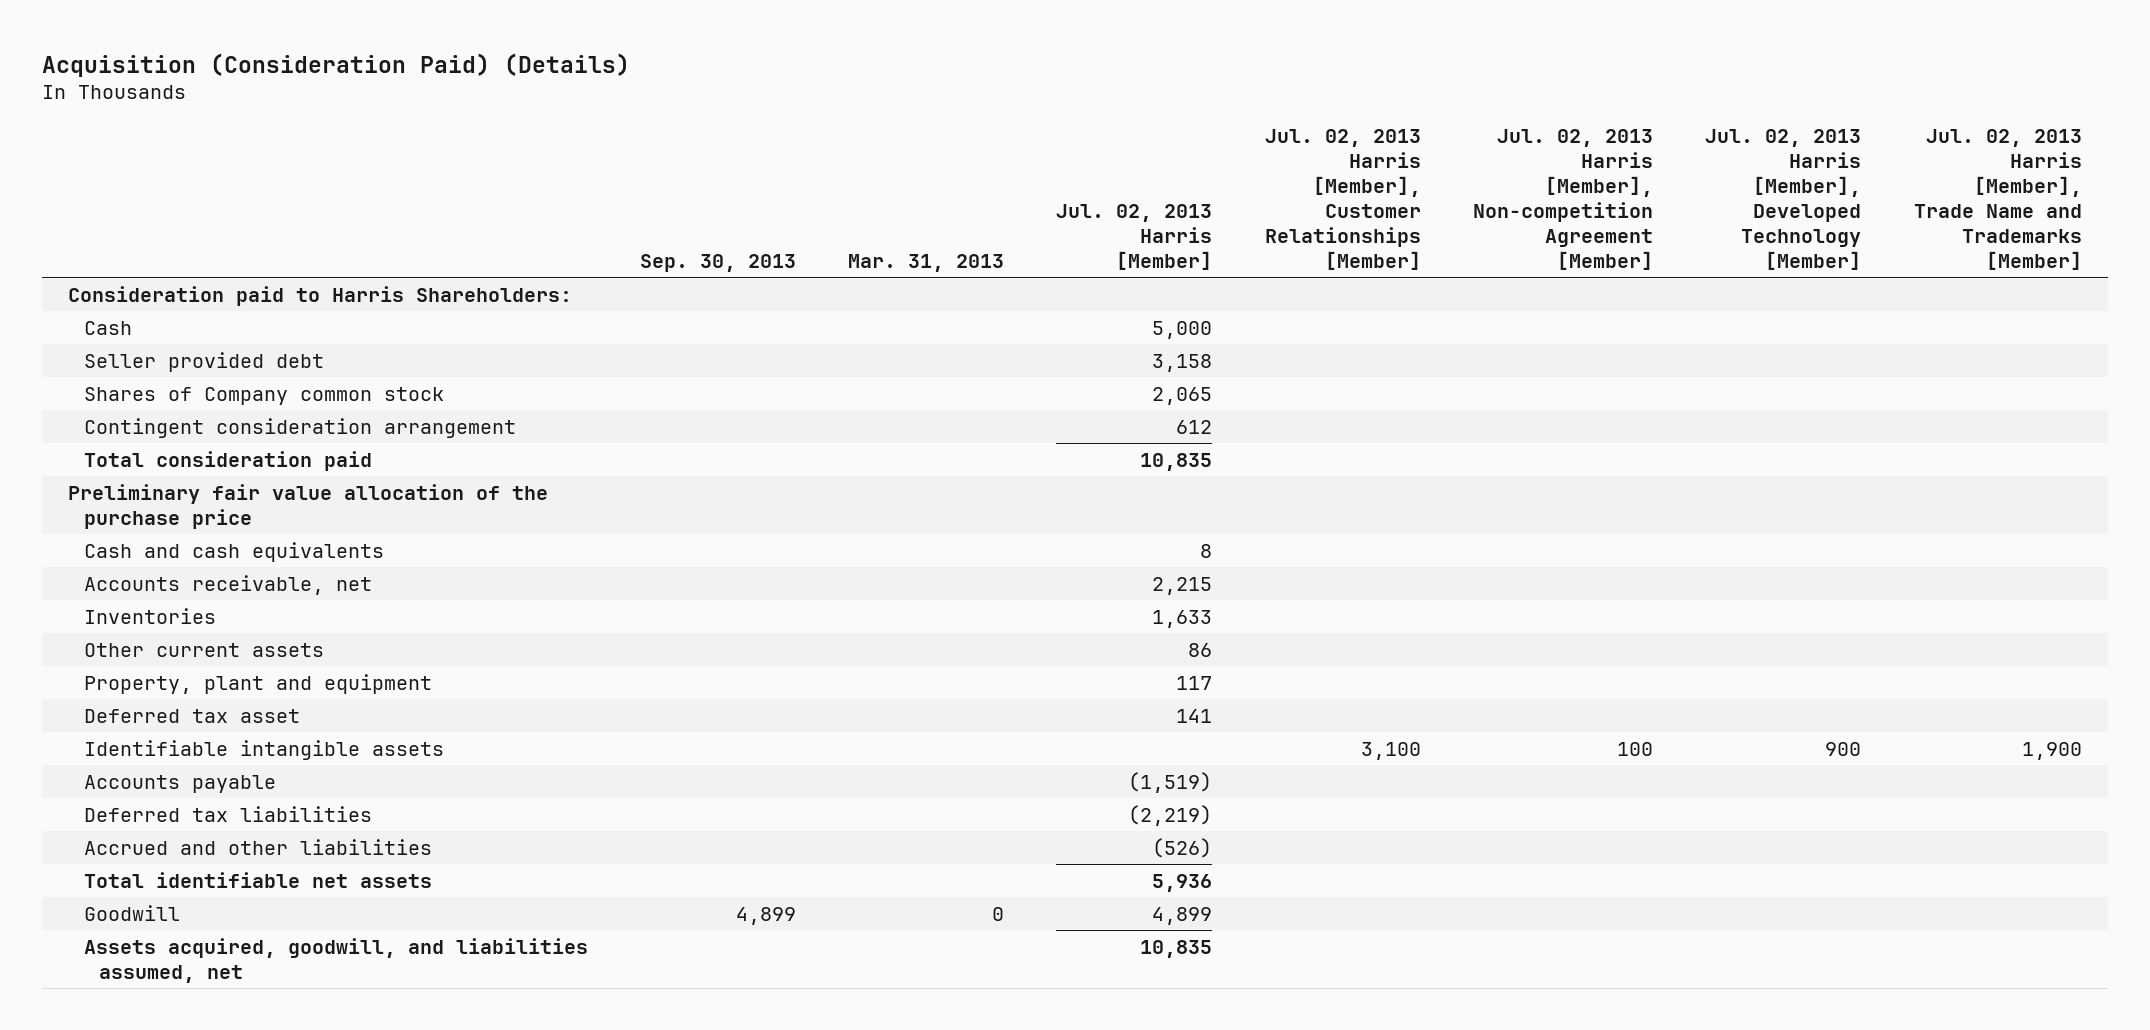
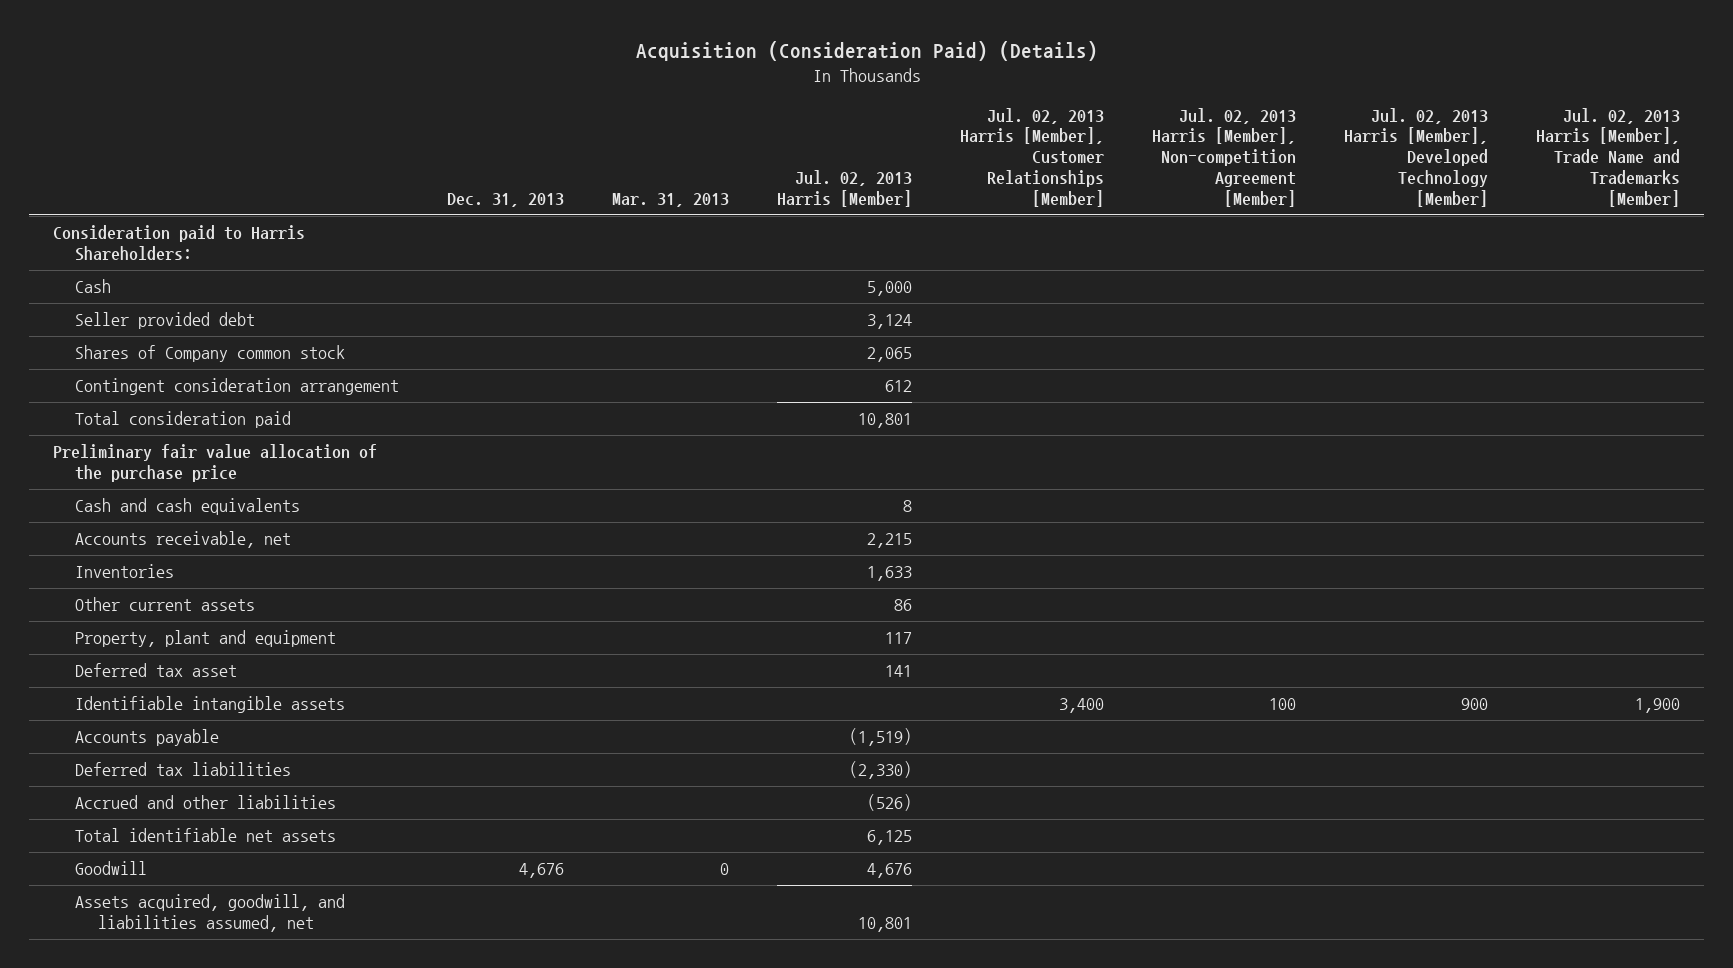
[639,253,796,272] Sep. 30, 2013 -> none
none -> [447,192,565,207] Dec. 31, 2013
[1152,353,1213,372] 3,158 -> [867,314,913,330] 3,124
[1140,452,1213,471] 10,835 -> [858,413,913,429] 10,801
[1360,741,1421,760] 3,100 -> [1059,698,1105,714] 3,400
[1128,804,1213,826] (2,219) -> [849,761,913,780] (2,330)
[1152,873,1213,892] 5,936 -> [867,830,913,846] 6,125
[1152,906,1213,925] 4,899 -> [867,863,913,879] 4,676
[1140,939,1213,958] 10,835 -> [858,917,913,933] 10,801

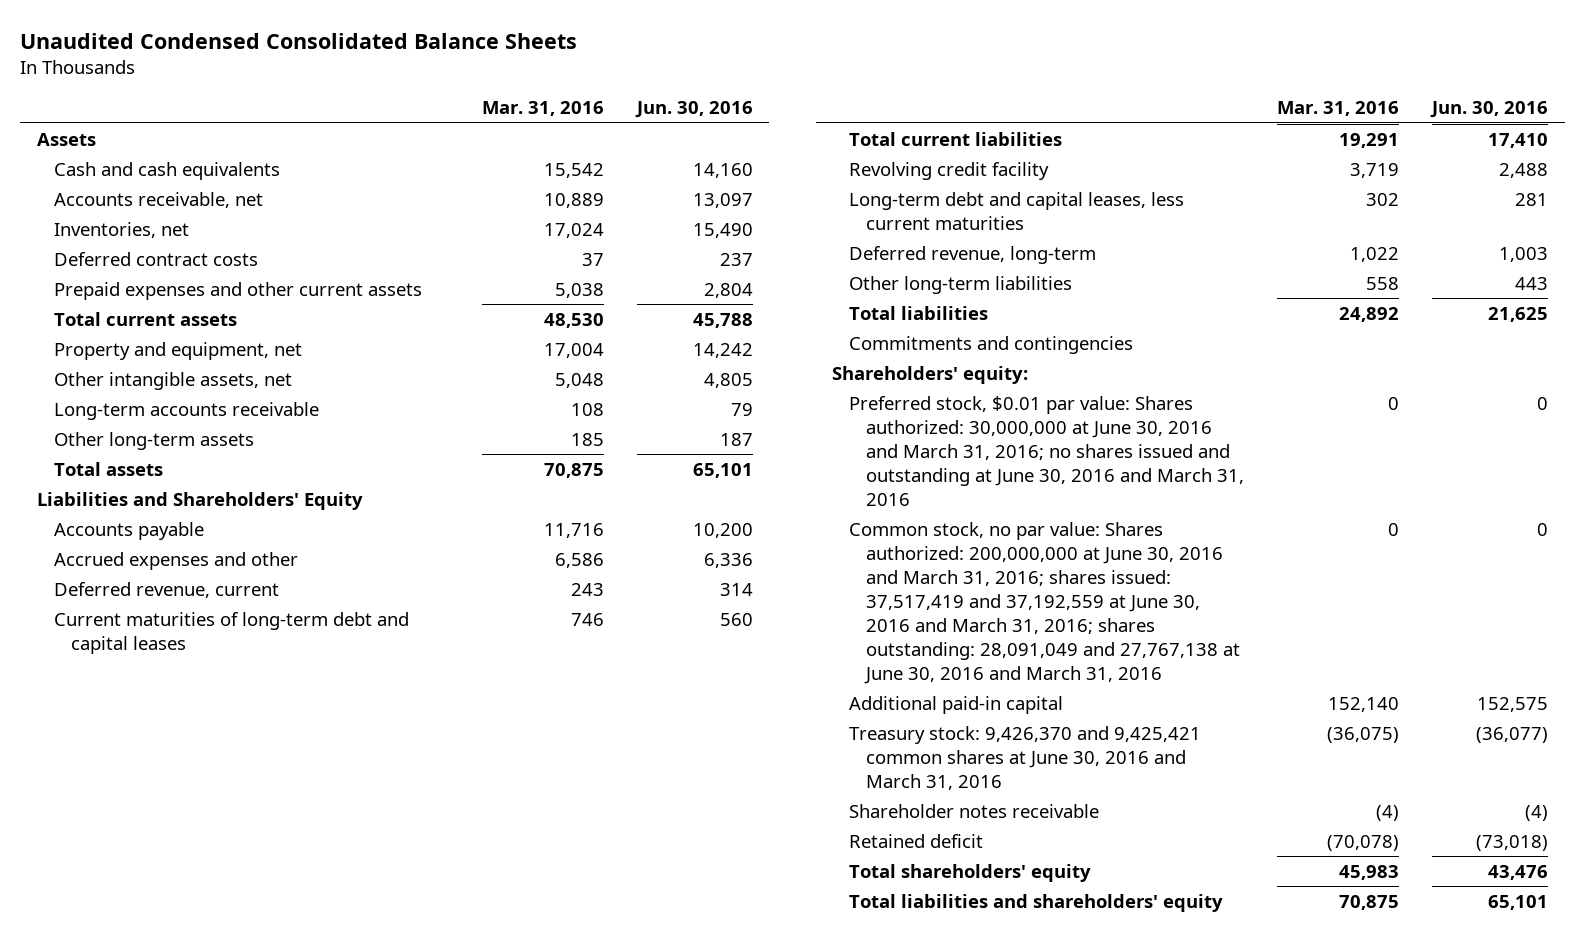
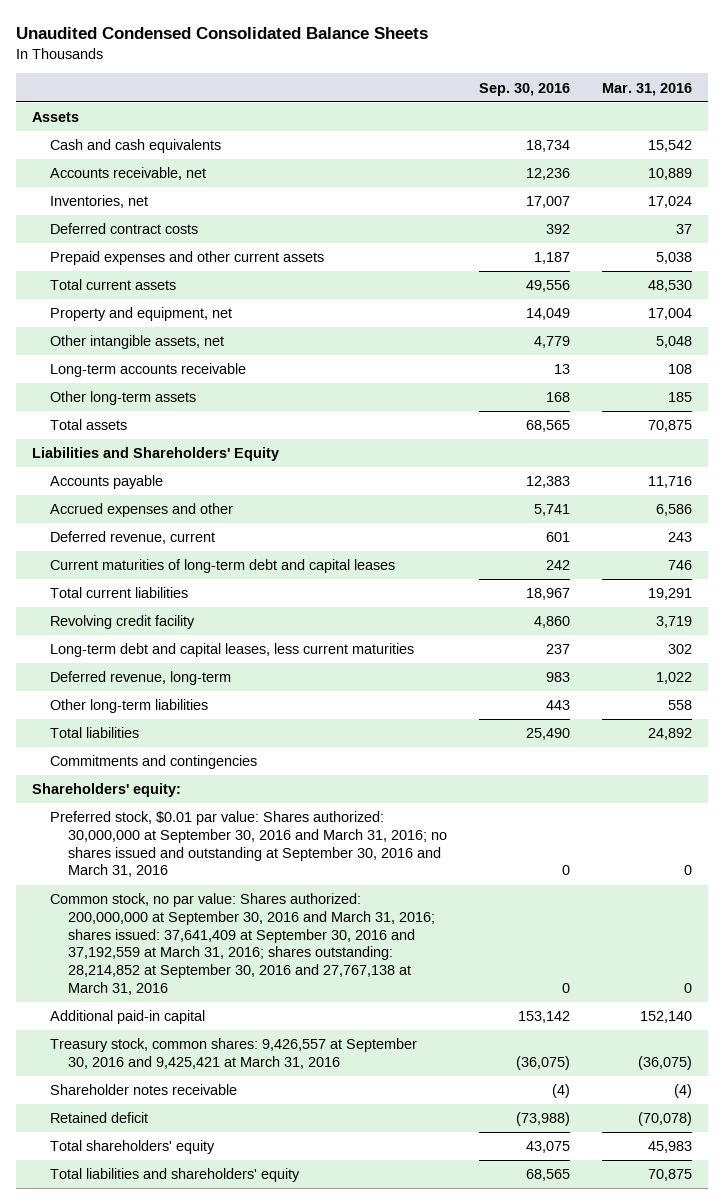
[634,101,753,119] Jun. 30, 2016 -> none
none -> [478,82,570,96] Sep. 30, 2016
[849,395,1245,506] Preferred stock, $0.01 par value: Shares authorized: 30,000,000 at June 30, 2016 and March 31, 2016; no shares issued and outstanding at June 30, 2016 and March 31, 2016 -> [50,811,448,878] Preferred stock, $0.01 par value: Shares authorized: 30,000,000 at September 30, 2016 and March 31, 2016; no shares issued and outstanding at September 30, 2016 and March 31, 2016
[849,521,1241,684] Common stock, no par value: Shares authorized: 200,000,000 at June 30, 2016 and March 31, 2016; shares issued: 37,517,419 and 37,192,559 at June 30, 2016 and March 31, 2016; shares outstanding: 28,091,049 and 27,767,138 at June 30, 2016 and March 31, 2016 -> [50,893,436,995] Common stock, no par value: Shares authorized: 200,000,000 at September 30, 2016 and March 31, 2016; shares issued: 37,641,409 at September 30, 2016 and 37,192,559 at March 31, 2016; shares outstanding: 28,214,852 at September 30, 2016 and 27,767,138 at March 31, 2016
[849,725,1202,790] Treasury stock: 9,426,370 and 9,425,421 common shares at June 30, 2016 and March 31, 2016 -> [50,1038,418,1069] Treasury stock, common shares: 9,426,557 at September 30, 2016 and 9,425,421 at March 31, 2016

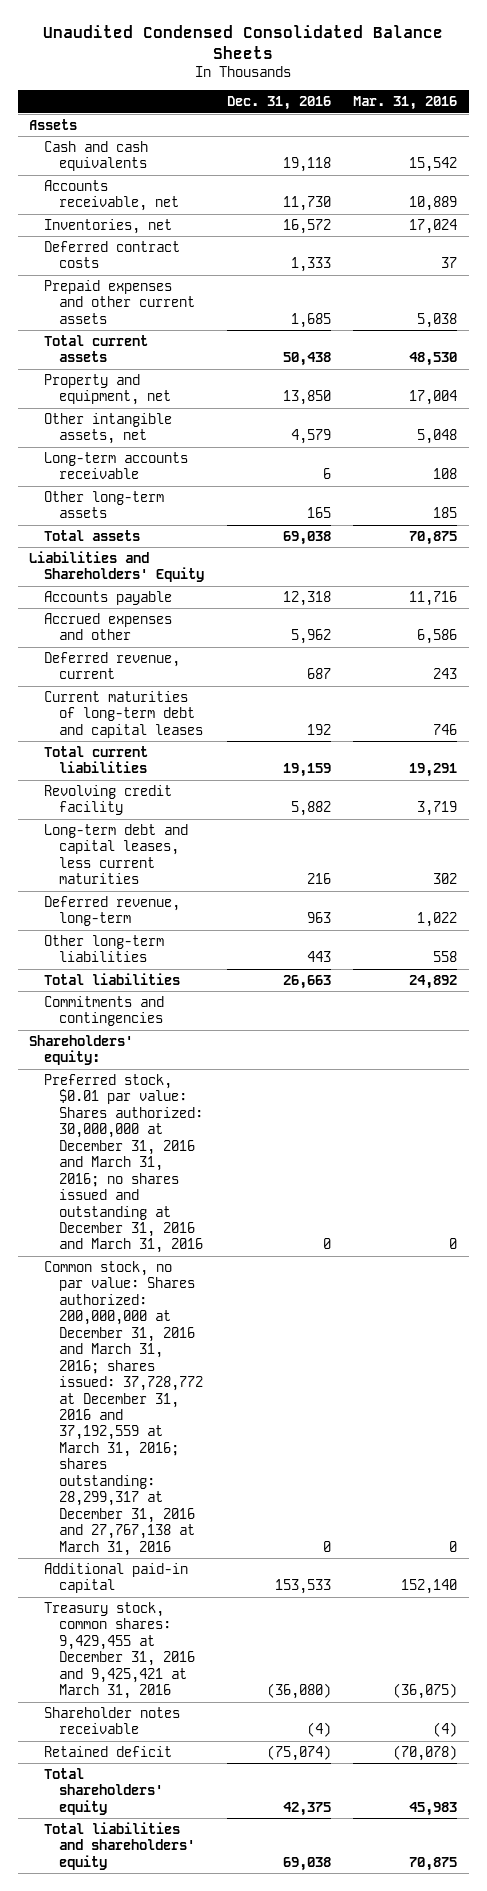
[478,82,570,96] Sep. 30, 2016 -> none
none -> [226,96,331,111] Dec. 31, 2016
[50,811,448,878] Preferred stock, $0.01 par value: Shares authorized: 30,000,000 at September 30, 2016 and March 31, 2016; no shares issued and outstanding at September 30, 2016 and March 31, 2016 -> [44,1073,204,1254] Preferred stock, $0.01 par value: Shares authorized: 30,000,000 at December 31, 2016 and March 31, 2016; no shares issued and outstanding at December 31, 2016 and March 31, 2016
[50,893,436,995] Common stock, no par value: Shares authorized: 200,000,000 at September 30, 2016 and March 31, 2016; shares issued: 37,641,409 at September 30, 2016 and 37,192,559 at March 31, 2016; shares outstanding: 28,214,852 at September 30, 2016 and 27,767,138 at March 31, 2016 -> [44,1260,204,1556] Common stock, no par value: Shares authorized: 200,000,000 at December 31, 2016 and March 31, 2016; shares issued: 37,728,772 at December 31, 2016 and 37,192,559 at March 31, 2016; shares outstanding: 28,299,317 at December 31, 2016 and 27,767,138 at March 31, 2016
[50,1038,418,1069] Treasury stock, common shares: 9,426,557 at September 30, 2016 and 9,425,421 at March 31, 2016 -> [44,1601,196,1700] Treasury stock, common shares: 9,429,455 at December 31, 2016 and 9,425,421 at March 31, 2016

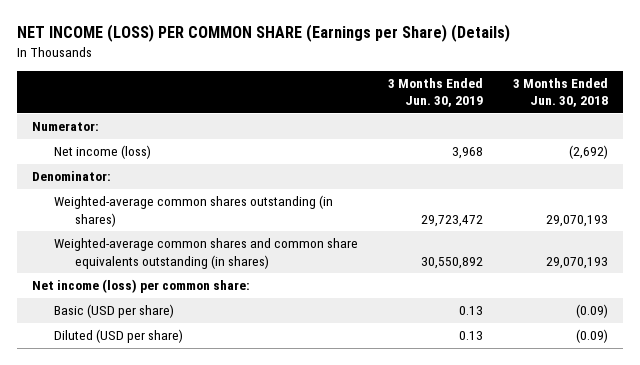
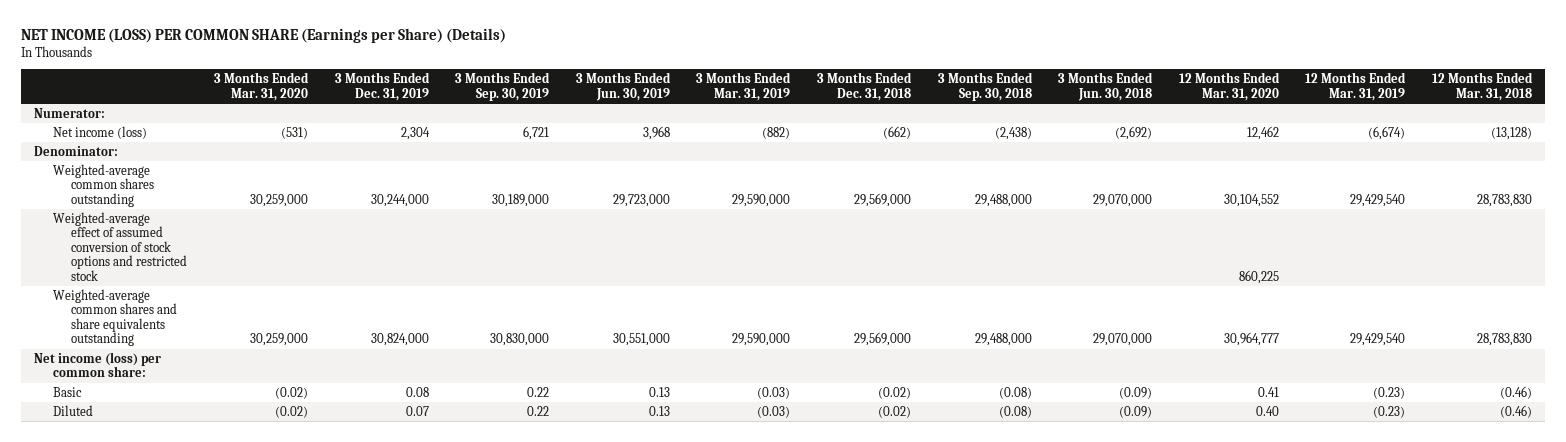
none -> [214,72,310,101] 3 Months Ended Mar. 31, 2020
none -> [334,72,430,101] 3 Months Ended Dec. 31, 2019
none -> [455,72,551,101] 3 Months Ended Sep. 30, 2019
none -> [696,72,792,101] 3 Months Ended Mar. 31, 2019
none -> [817,72,913,101] 3 Months Ended Dec. 31, 2018
none -> [937,72,1033,101] 3 Months Ended Sep. 30, 2018
none -> [1178,72,1280,101] 12 Months Ended Mar. 31, 2020
none -> [1305,72,1407,101] 12 Months Ended Mar. 31, 2019
none -> [1432,72,1534,101] 12 Months Ended Mar. 31, 2018
[53,195,333,227] Weighted-average common shares outstanding (in shares) -> [52,163,155,207] Weighted-average common shares outstanding
[420,214,483,227] 29,723,472 -> [612,193,670,207] 29,723,000
[545,214,608,227] 29,070,193 -> [1093,193,1153,207] 29,070,000
none -> [52,211,188,281] Weighted-average effect of assumed conversion of stock options and restricted stock
[53,238,358,269] Weighted-average common shares and common share equivalents outstanding (in shares) -> [52,288,178,347] Weighted-average common shares and share equivalents outstanding
[420,256,483,269] 30,550,892 -> [612,333,670,347] 30,551,000
[545,256,608,269] 29,070,193 -> [1093,333,1153,347] 29,070,000
[53,304,174,319] Basic (USD per share) -> [52,386,82,397] Basic
[53,329,183,344] Diluted (USD per share) -> [52,404,93,416] Diluted

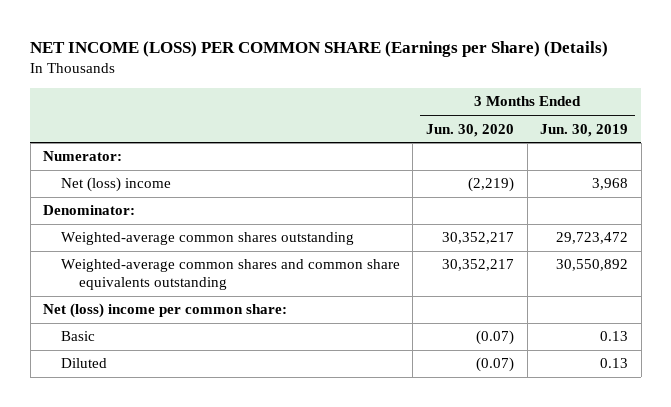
[214,72,310,101] 3 Months Ended Mar. 31, 2020 -> none
[334,72,430,101] 3 Months Ended Dec. 31, 2019 -> none
[455,72,551,101] 3 Months Ended Sep. 30, 2019 -> none
[696,72,792,101] 3 Months Ended Mar. 31, 2019 -> none
[817,72,913,101] 3 Months Ended Dec. 31, 2018 -> none
[937,72,1033,101] 3 Months Ended Sep. 30, 2018 -> none
[1058,72,1154,101] 3 Months Ended Jun. 30, 2018 -> none
[1178,72,1280,101] 12 Months Ended Mar. 31, 2020 -> none
[1305,72,1407,101] 12 Months Ended Mar. 31, 2019 -> none
[1432,72,1534,101] 12 Months Ended Mar. 31, 2018 -> none
none -> [426,123,515,137] Jun. 30, 2020
[52,125,147,139] Net income (loss) -> [60,177,171,193] Net (loss) income
[52,211,188,281] Weighted-average effect of assumed conversion of stock options and restricted stock -> none
[612,193,670,207] 29,723,000 -> [556,232,629,245] 29,723,472
[52,288,178,347] Weighted-average common shares and share equivalents outstanding -> [60,259,400,291] Weighted-average common shares and common share equivalents outstanding
[612,333,670,347] 30,551,000 -> [556,259,629,272] 30,550,892
[34,351,162,378] Net income (loss) per common share: -> [43,303,288,319] Net (loss) income per common share:

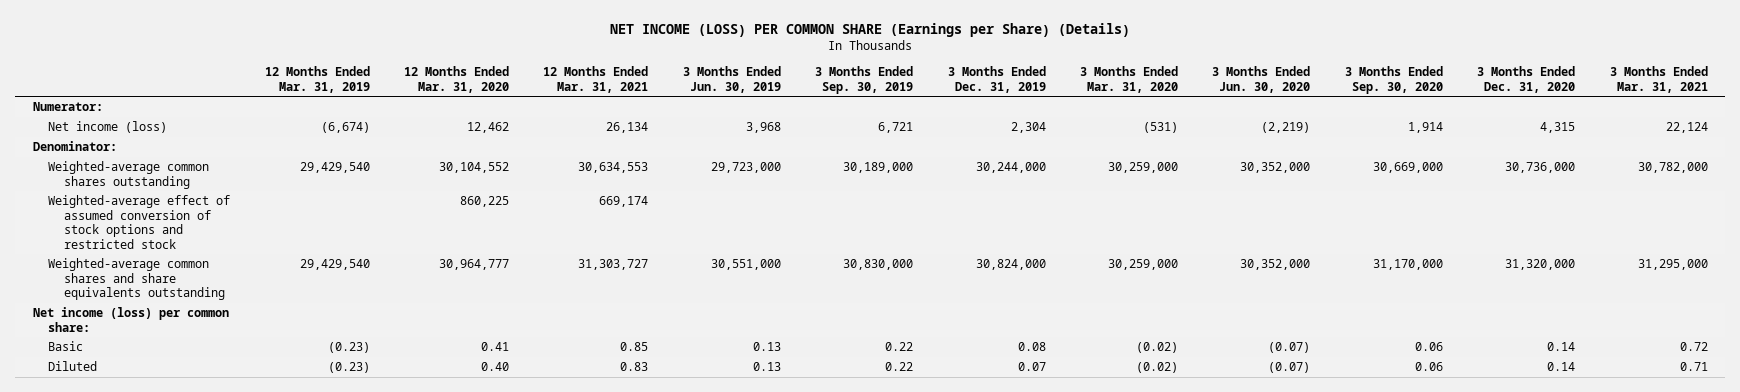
none -> [264,66,370,93] 12 Months Ended Mar. 31, 2019
none -> [403,66,509,93] 12 Months Ended Mar. 31, 2020
none -> [543,66,649,93] 12 Months Ended Mar. 31, 2021
none -> [815,66,914,94] 3 Months Ended Sep. 30, 2019
none -> [947,66,1046,93] 3 Months Ended Dec. 31, 2019
none -> [1079,66,1178,93] 3 Months Ended Mar. 31, 2020
none -> [1344,66,1443,94] 3 Months Ended Sep. 30, 2020
none -> [1477,66,1576,93] 3 Months Ended Dec. 31, 2020
none -> [1609,66,1708,93] 3 Months Ended Mar. 31, 2021
[60,177,171,193] Net (loss) income -> [48,121,168,134] Net income (loss)
[442,232,515,245] 30,352,217 -> [1240,162,1311,174] 30,352,000
[556,232,629,245] 29,723,472 -> [710,162,781,174] 29,723,000
none -> [48,195,231,249] Weighted-average effect of assumed conversion of stock options and restricted stock
[60,259,400,291] Weighted-average common shares and common share equivalents outstanding -> [48,258,225,301] Weighted-average common shares and share equivalents outstanding
[442,259,515,272] 30,352,217 -> [1240,259,1311,271] 30,352,000
[556,259,629,272] 30,550,892 -> [710,259,781,271] 30,551,000
[43,303,288,319] Net (loss) income per common share: -> [32,307,229,332] Net income (loss) per common share:

